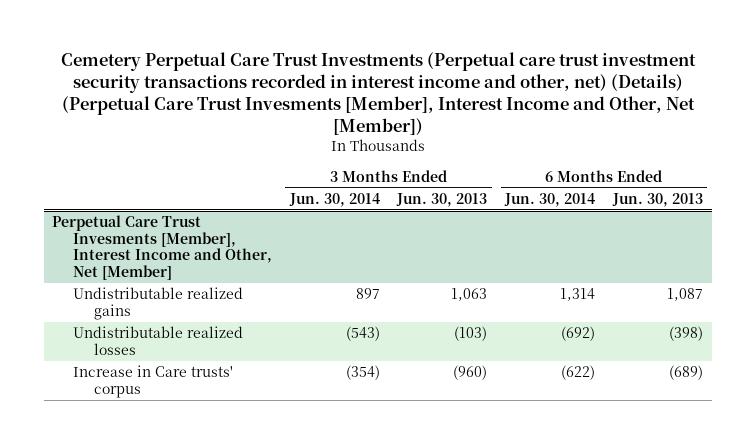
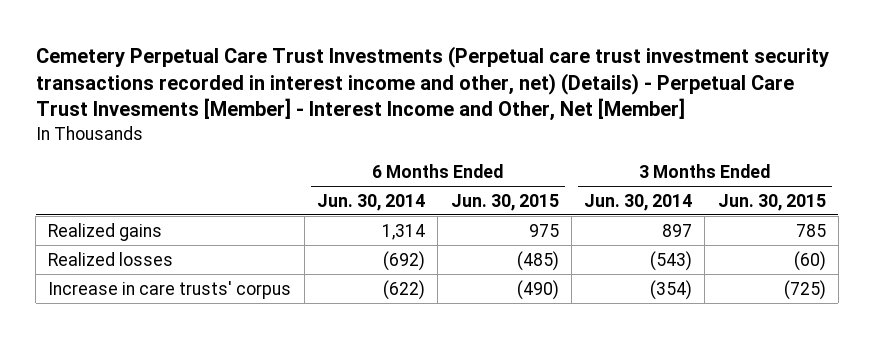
[60,51,696,135] Cemetery Perpetual Care Trust Investments (Perpetual care trust investment security transactions recorded in interest income and other, net) (Details) (Perpetual Care Trust Invesments [Member], Interest Income and Other, Net [Member]) -> [35,45,829,122] Cemetery Perpetual Care Trust Investments (Perpetual care trust investment security transactions recorded in interest income and other, net) (Details) - Perpetual Care Trust Invesments [Member] - Interest Income and Other, Net [Member]
[396,192,488,207] Jun. 30, 2013 -> none
[611,192,703,207] Jun. 30, 2013 -> none
none -> [450,193,559,211] Jun. 30, 2015
none -> [717,193,826,211] Jun. 30, 2015
[52,215,272,280] Perpetual Care Trust Invesments [Member], Interest Income and Other, Net [Member] -> none
[72,287,243,320] Undistributable realized gains -> [48,222,163,241] Realized gains
[72,326,243,355] Undistributable realized losses -> [48,251,174,266] Realized losses
[72,365,233,398] Increase in Care trusts' corpus -> [48,280,292,299] Increase in care trusts' corpus

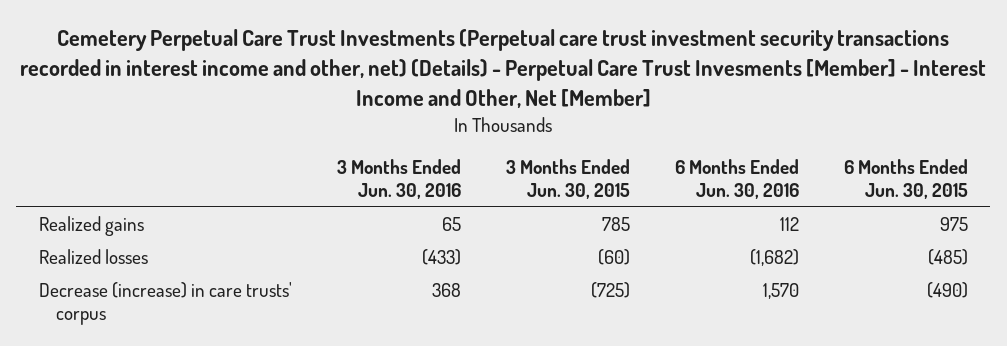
[316,193,425,211] Jun. 30, 2014 -> none
[584,193,693,211] Jun. 30, 2014 -> none
none -> [336,159,461,200] 3 Months Ended Jun. 30, 2016
none -> [674,159,799,200] 6 Months Ended Jun. 30, 2016
[48,280,292,299] Increase in care trusts' corpus -> [38,282,292,326] Decrease (increase) in care trusts' corpus

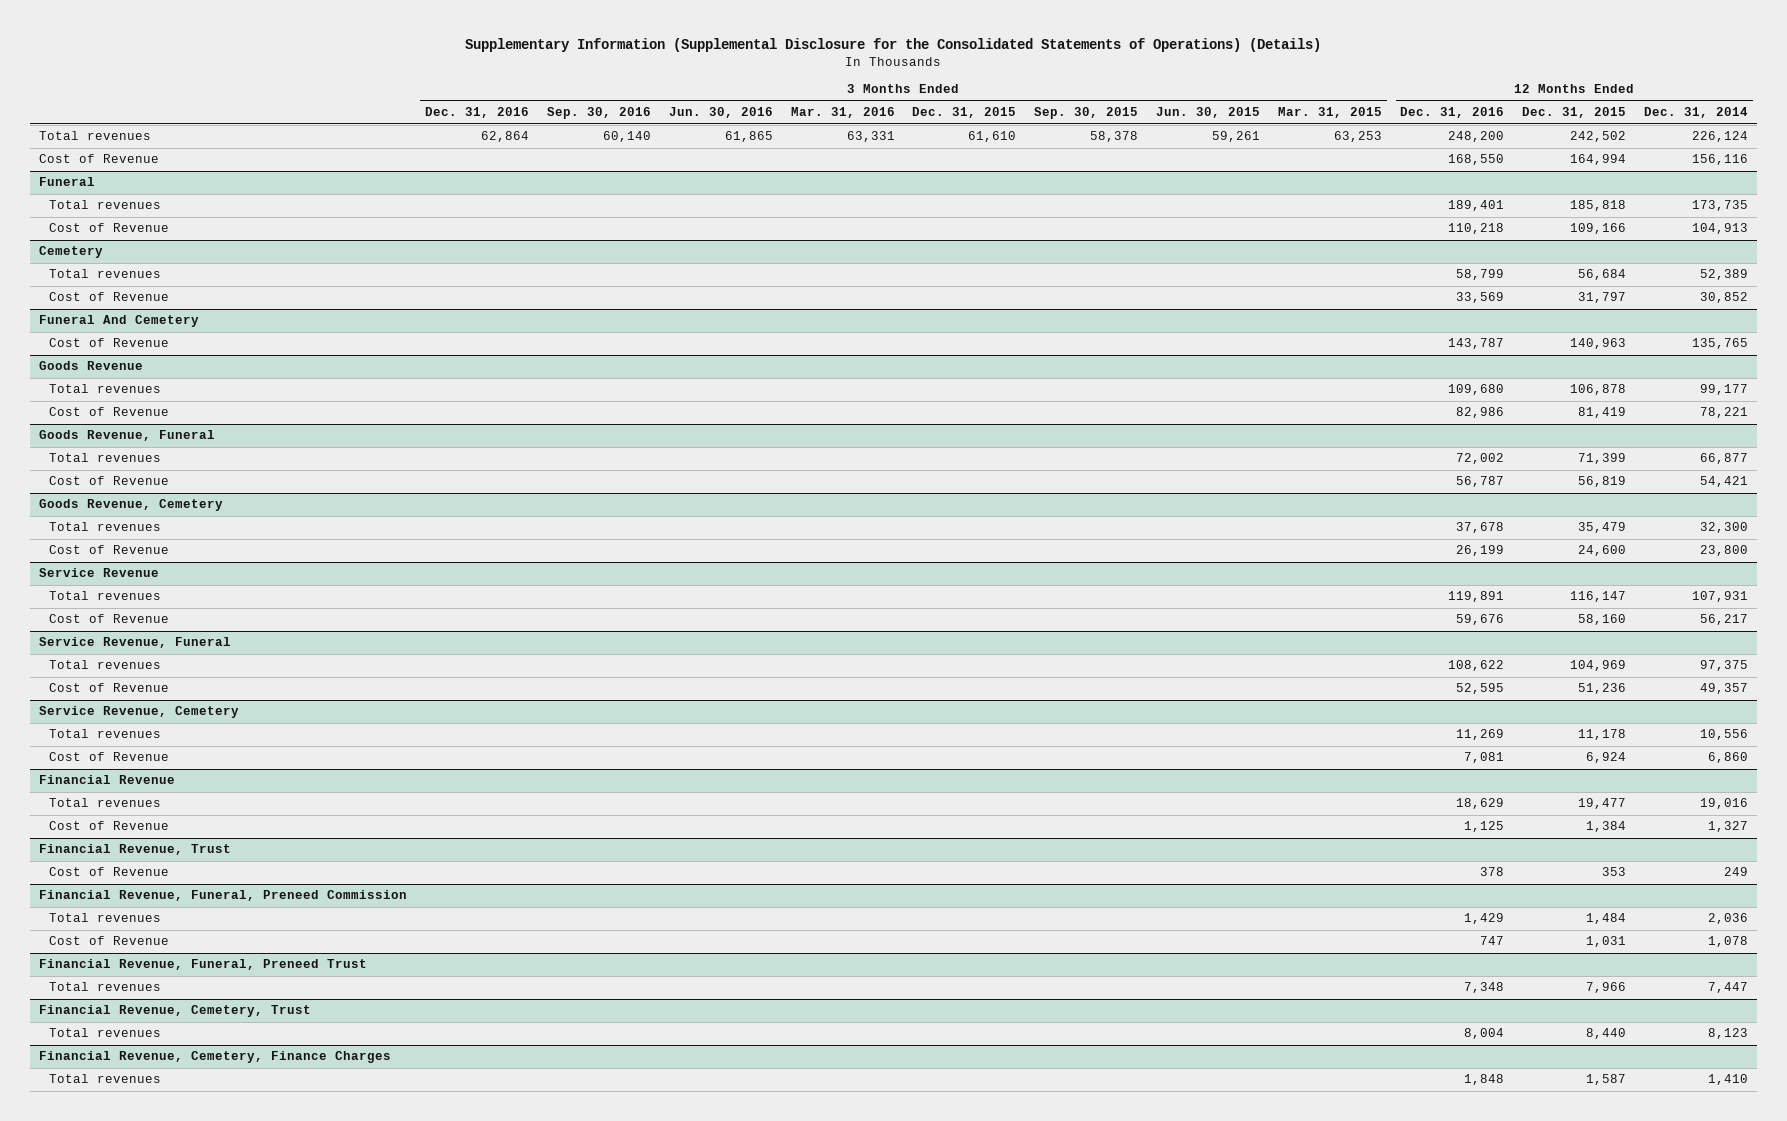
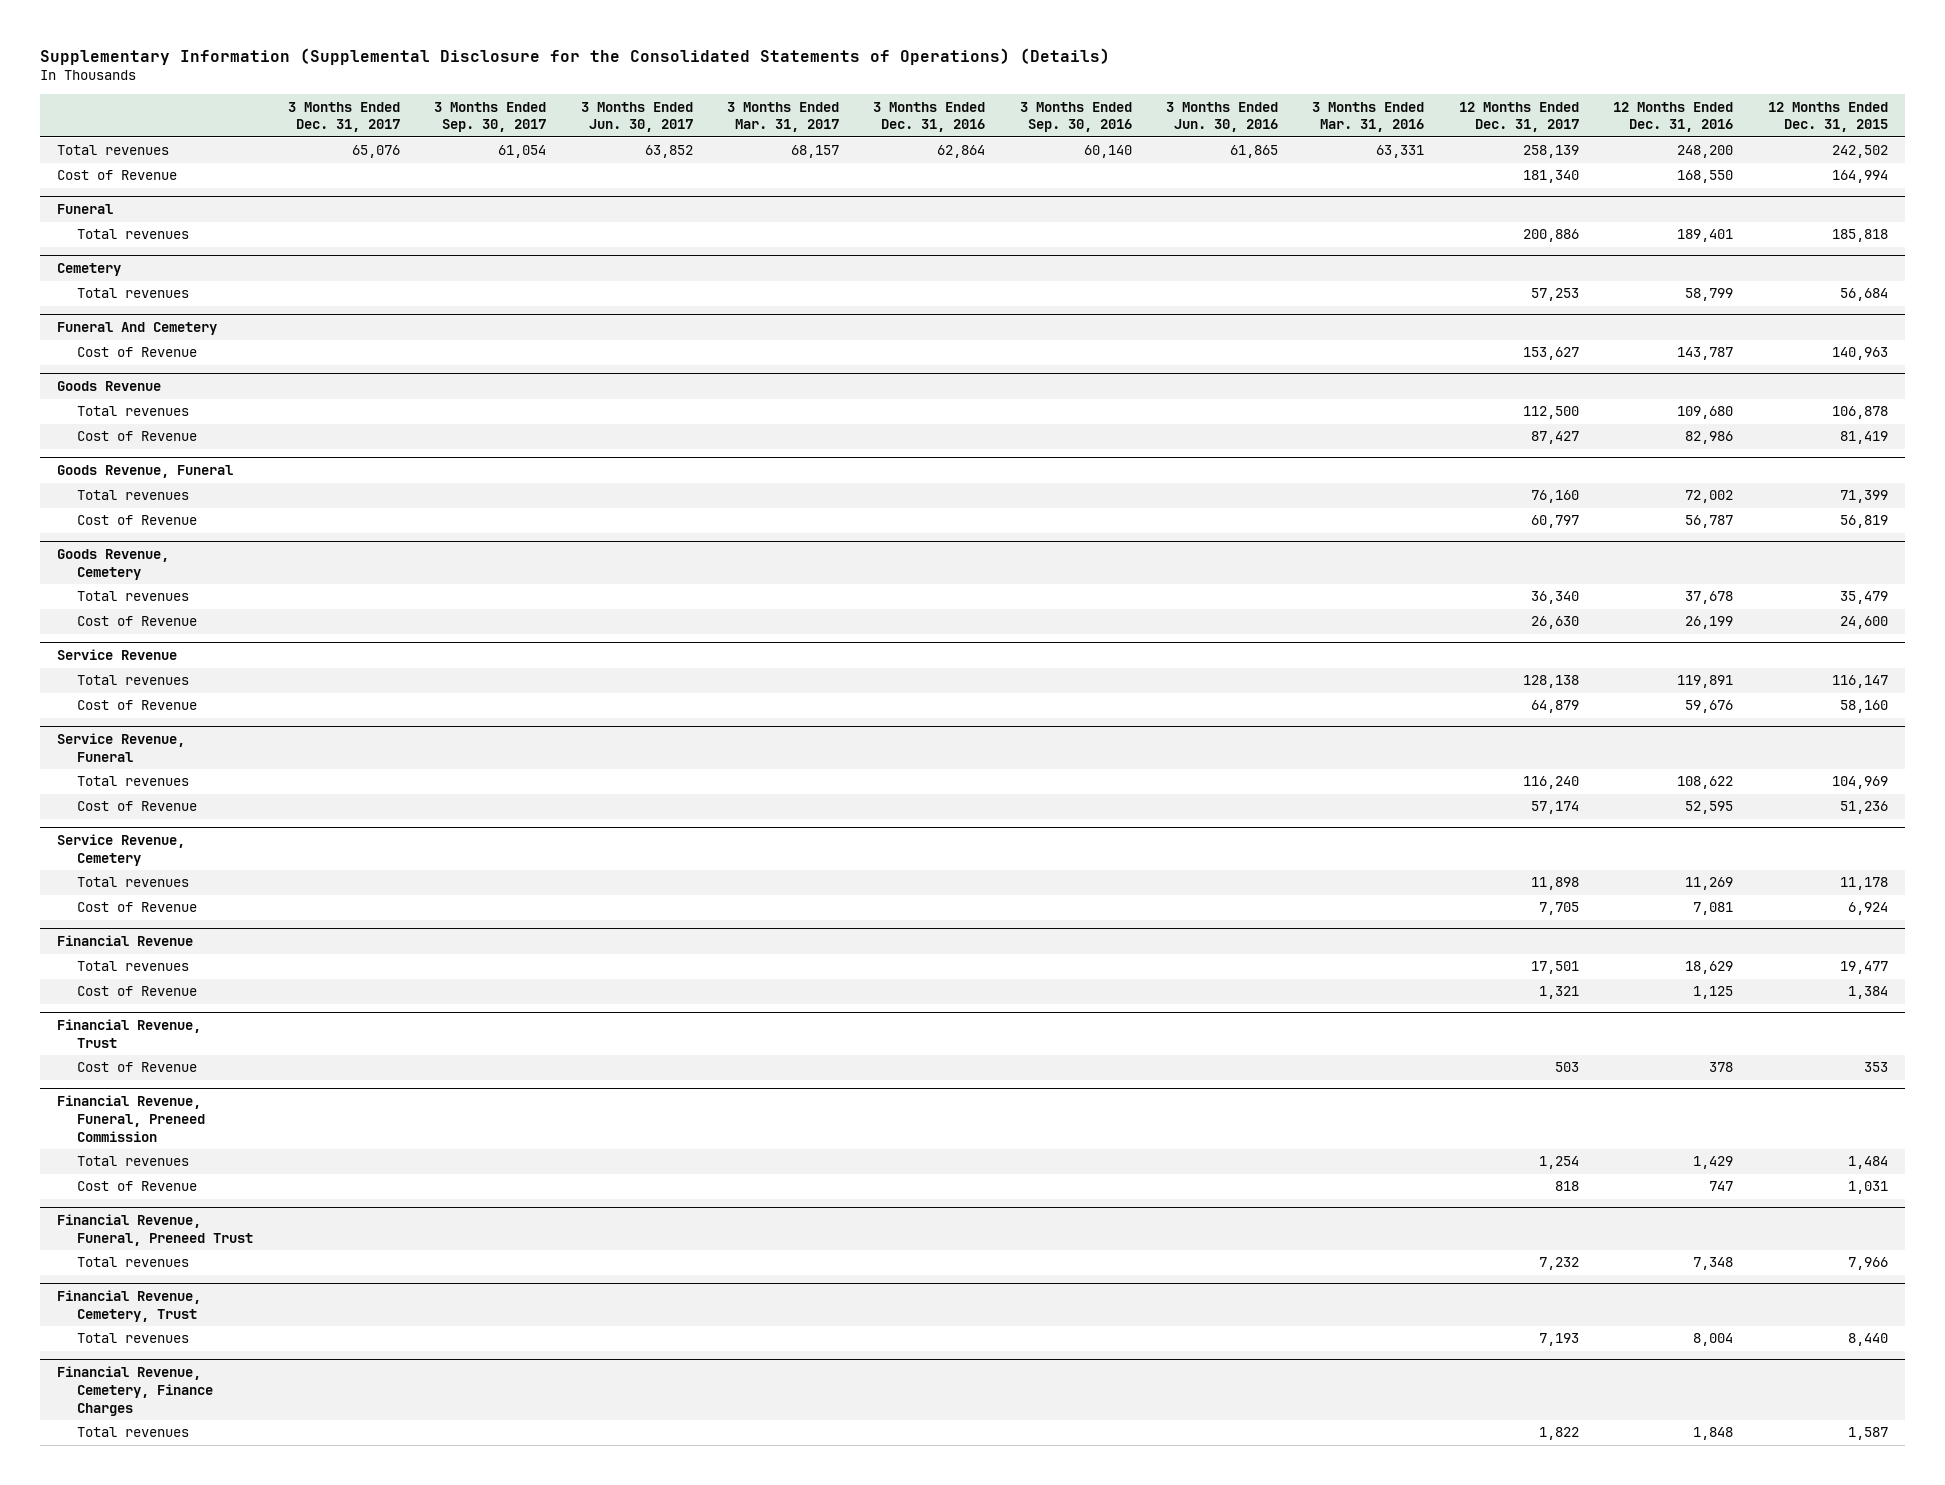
[912,107,1017,119] Dec. 31, 2015 -> none
[1034,107,1139,120] Sep. 30, 2015 -> none
[1156,107,1261,119] Jun. 30, 2015 -> none
[1278,107,1383,119] Mar. 31, 2015 -> none
[1644,107,1749,119] Dec. 31, 2014 -> none
none -> [287,101,400,133] 3 Months Ended Dec. 31, 2017
none -> [434,101,547,133] 3 Months Ended Sep. 30, 2017
none -> [580,101,693,133] 3 Months Ended Jun. 30, 2017
none -> [726,101,839,133] 3 Months Ended Mar. 31, 2017
none -> [1458,101,1579,133] 12 Months Ended Dec. 31, 2017
[48,223,169,233] Cost of Revenue -> none
[48,292,169,302] Cost of Revenue -> none

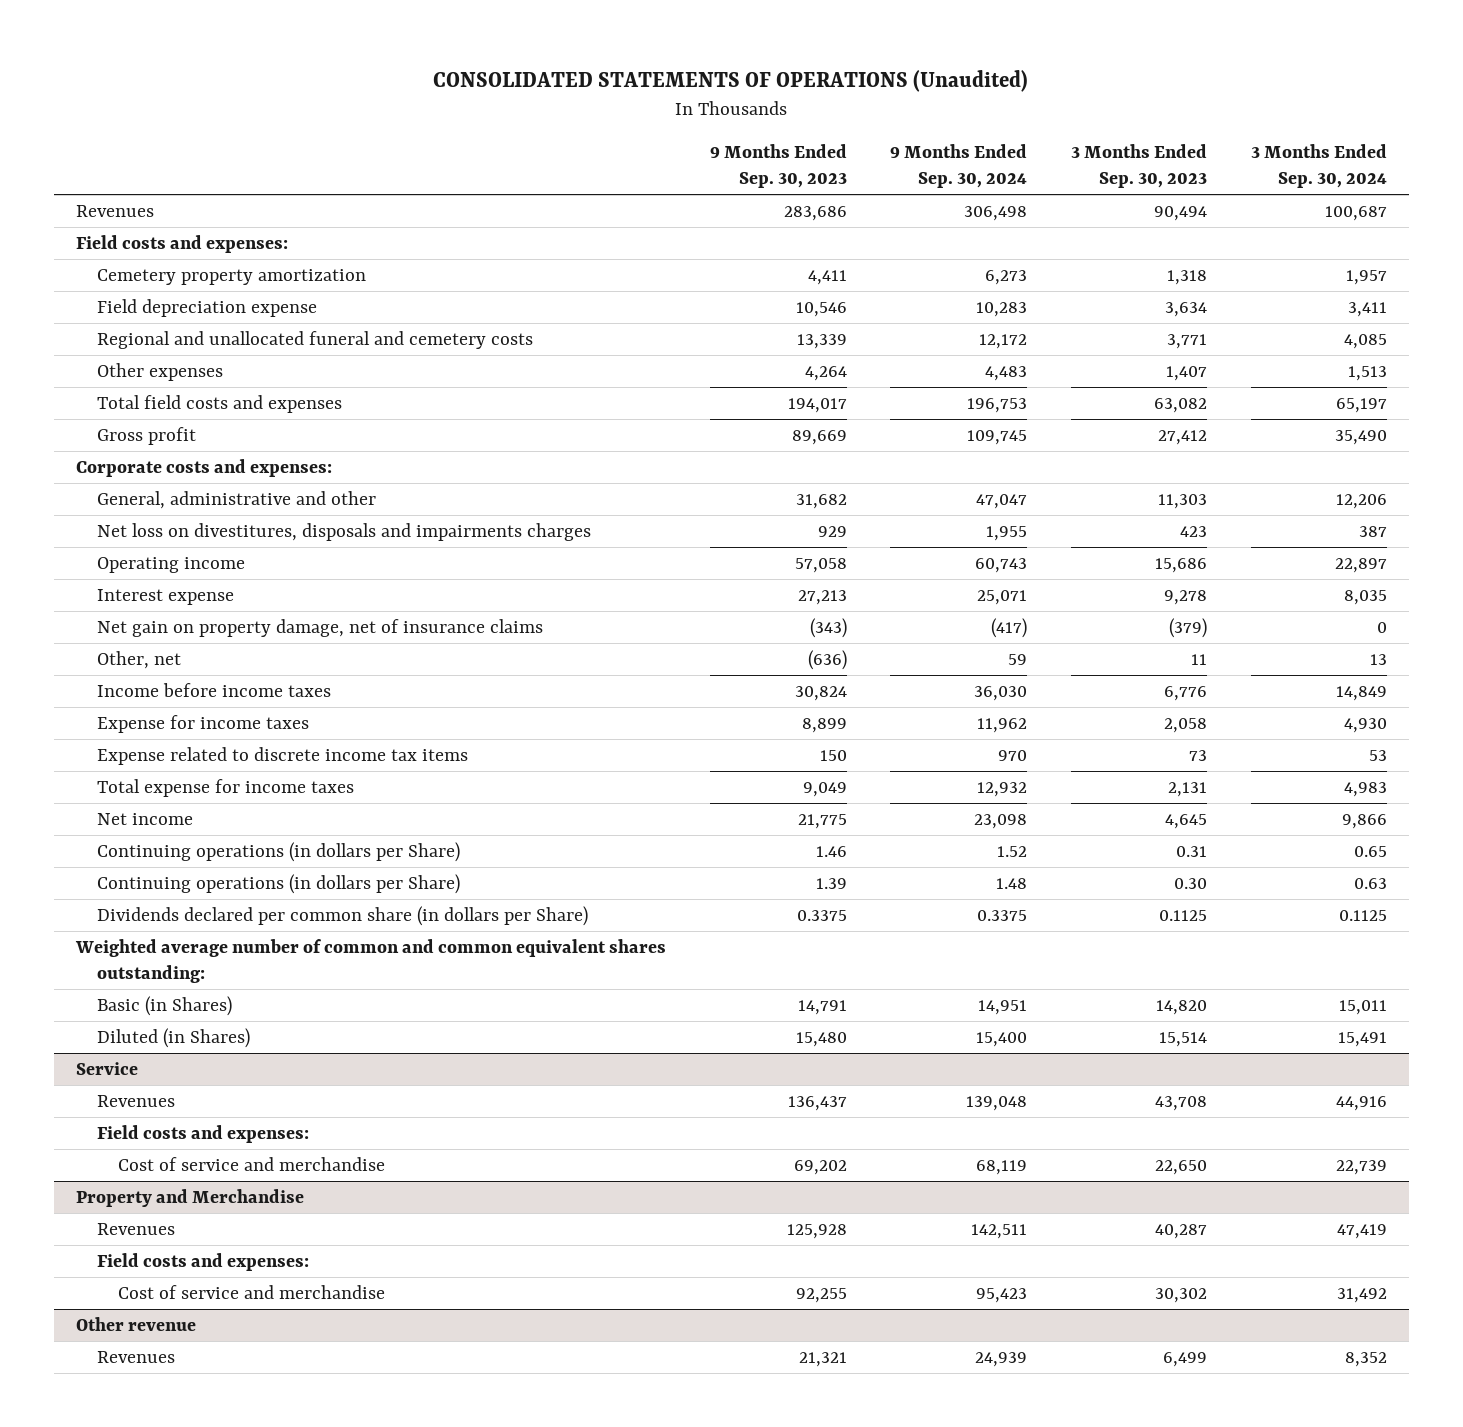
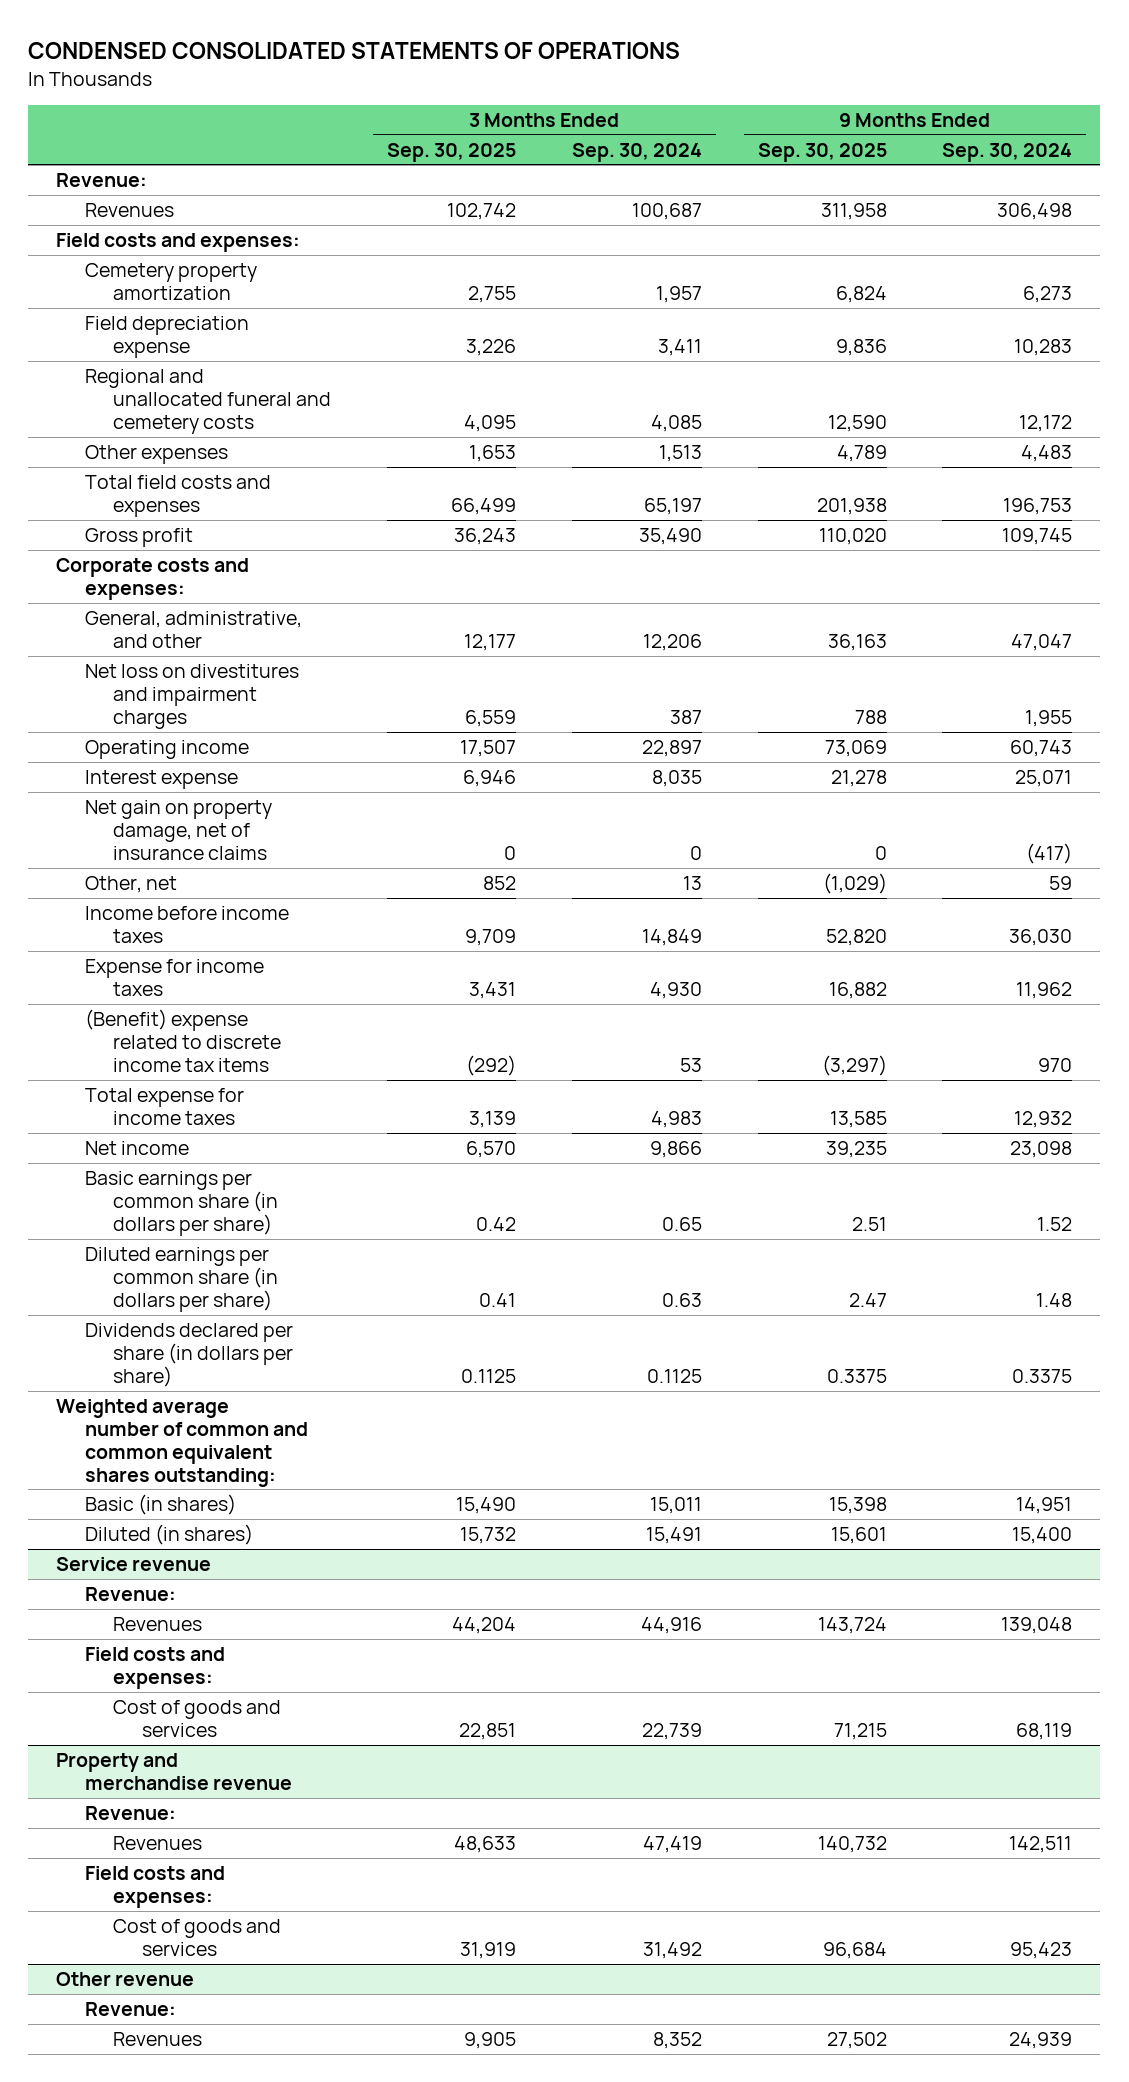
[433,69,1029,92] CONSOLIDATED STATEMENTS OF OPERATIONS (Unaudited) -> [28,41,681,59] CONDENSED CONSOLIDATED STATEMENTS OF OPERATIONS
[709,144,847,189] 9 Months Ended Sep. 30, 2023 -> none
[1071,144,1208,189] 3 Months Ended Sep. 30, 2023 -> none
none -> [387,142,517,162] Sep. 30, 2025
none -> [757,142,887,162] Sep. 30, 2025
none -> [56,172,148,187] Revenue:
[96,491,376,510] General, administrative and other -> [84,610,302,648] General, administrative, and other
[96,523,591,542] Net loss on divestitures, disposals and impairments charges -> [84,663,299,729] Net loss on divestitures and impairment charges
[96,747,468,766] Expense related to discrete income tax items -> [84,1008,282,1072] (Benefit) expense related to discrete income tax items
[96,842,460,863] Continuing operations (in dollars per Share) -> [84,1170,279,1236] Basic earnings per common share (in dollars per share)
[96,874,460,895] Continuing operations (in dollars per Share) -> [84,1246,279,1312] Diluted earnings per common share (in dollars per share)
[96,906,588,927] Dividends declared per common share (in dollars per Share) -> [84,1322,294,1387] Dividends declared per share (in dollars per share)
[96,996,232,1017] Basic (in Shares) -> [84,1493,236,1515] Basic (in shares)
[96,1028,250,1049] Diluted (in Shares) -> [84,1523,253,1545] Diluted (in shares)
[76,1062,139,1076] Service -> [56,1556,212,1571] Service revenue
none -> [84,1586,176,1601] Revenue:
[117,1157,385,1172] Cost of service and merchandise -> [113,1699,282,1737] Cost of goods and services
[76,1189,305,1208] Property and Merchandise -> [56,1752,292,1790] Property and merchandise revenue
none -> [84,1805,176,1820] Revenue:
[117,1285,385,1300] Cost of service and merchandise -> [113,1918,282,1956] Cost of goods and services
none -> [84,2001,176,2016] Revenue:

